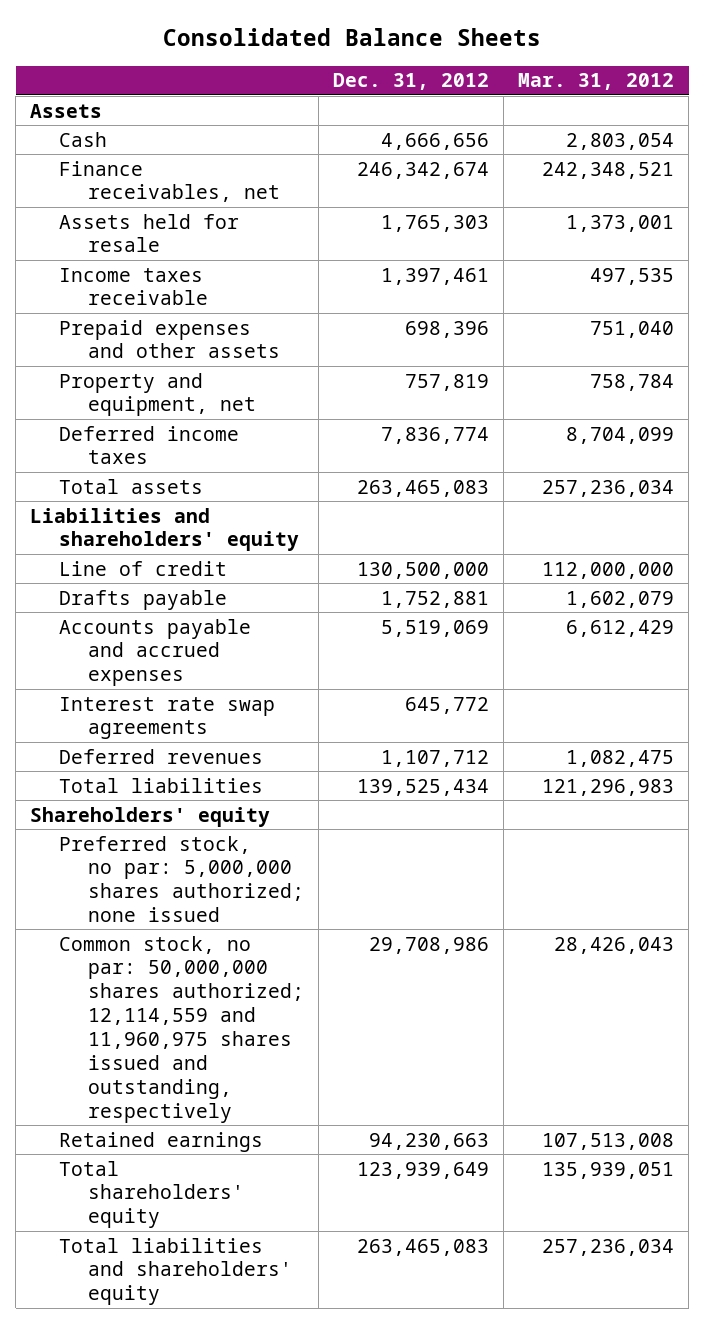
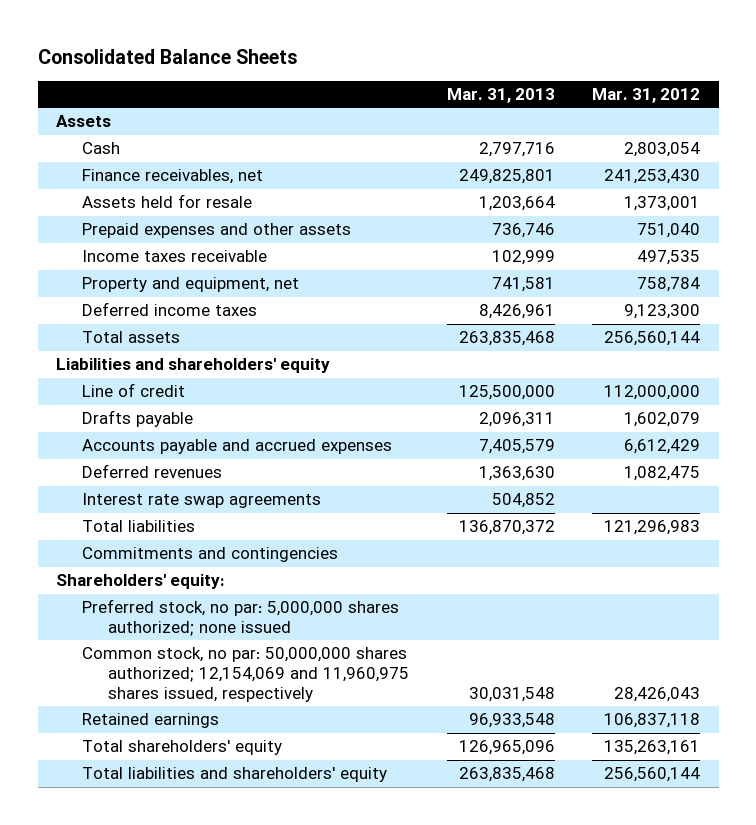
[333,73,490,91] Dec. 31, 2012 -> none
none -> [446,87,555,103] Mar. 31, 2013
[542,161,675,179] 242,348,521 -> [603,169,700,185] 241,253,430
[59,267,209,306] Income taxes receivable -> [82,250,268,263] Income taxes receivable
[566,426,675,444] 8,704,099 -> [623,304,700,320] 9,123,300
[542,479,675,497] 257,236,034 -> [603,331,700,347] 256,560,144
[59,696,276,740] Interest rate swap agreements -> [82,493,322,509] Interest rate swap agreements
none -> [82,547,339,563] Commitments and contingencies
[30,806,271,827] Shareholders' equity -> [56,574,226,590] Shareholders' equity:
[59,935,305,1123] Common stock, no par: 50,000,000 shares authorized; 12,114,559 and 11,960,975 shares issued and outstanding, respectively -> [82,647,410,702] Common stock, no par: 50,000,000 shares authorized; 12,154,069 and 11,960,975 shares issued, respectively
[542,1132,675,1150] 107,513,008 -> [603,713,700,729] 106,837,118
[542,1161,675,1179] 135,939,051 -> [603,740,700,756] 135,263,161
[542,1238,675,1256] 257,236,034 -> [603,767,700,783] 256,560,144

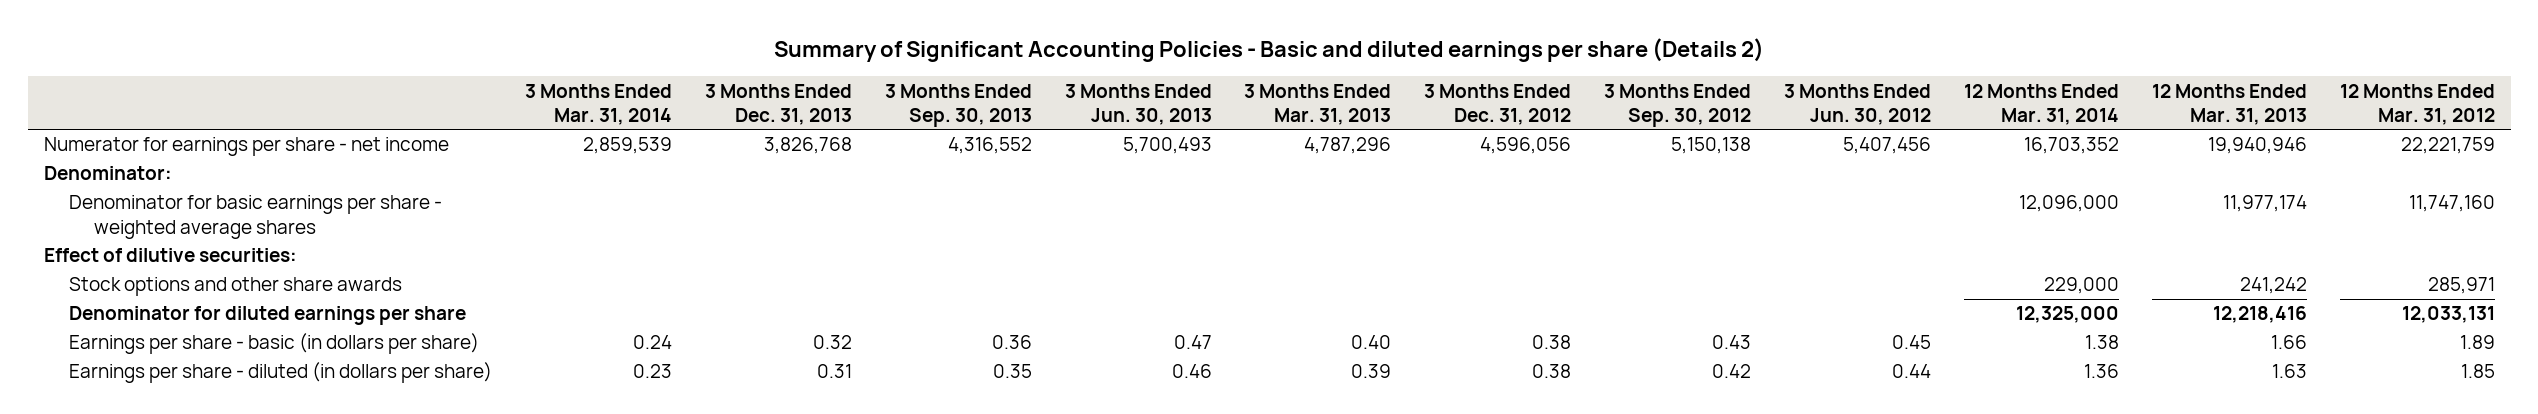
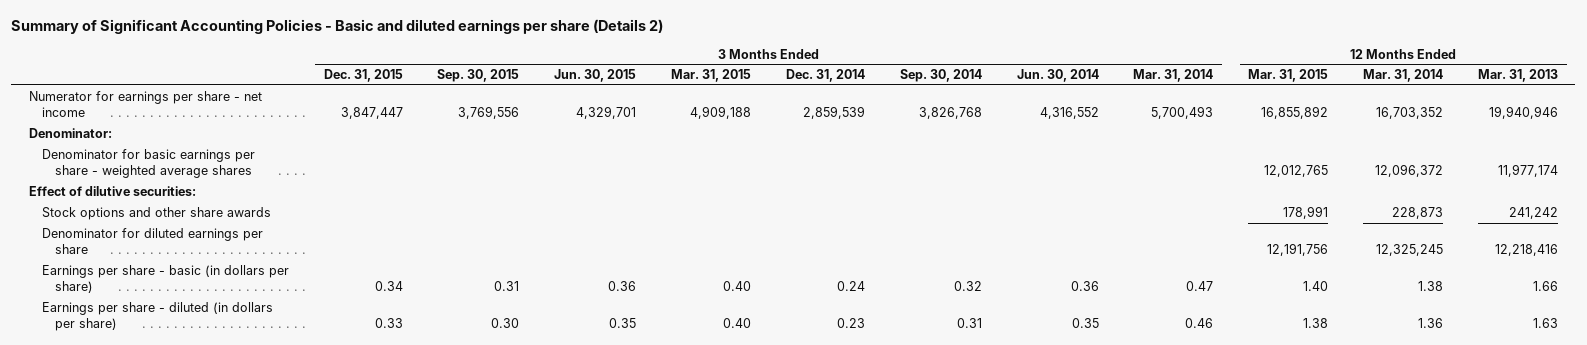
[704,83,852,125] 3 Months Ended Dec. 31, 2013 -> none
[884,83,1032,127] 3 Months Ended Sep. 30, 2013 -> none
[1064,83,1212,125] 3 Months Ended Jun. 30, 2013 -> none
[1244,83,1392,125] 3 Months Ended Mar. 31, 2013 -> none
[1424,83,1572,125] 3 Months Ended Dec. 31, 2012 -> none
[1604,83,1752,127] 3 Months Ended Sep. 30, 2012 -> none
[1783,83,1931,125] 3 Months Ended Jun. 30, 2012 -> none
[2339,83,2495,125] 12 Months Ended Mar. 31, 2012 -> none
none -> [323,69,403,83] Dec. 31, 2015
none -> [437,69,520,83] Sep. 30, 2015
none -> [554,69,637,83] Jun. 30, 2015
none -> [671,69,752,83] Mar. 31, 2015
none -> [785,69,865,83] Dec. 31, 2014
none -> [899,69,982,83] Sep. 30, 2014
none -> [1016,69,1099,83] Jun. 30, 2014
none -> [1248,69,1329,83] Mar. 31, 2015
[583,137,673,155] 2,859,539 -> [1151,106,1214,120] 5,700,493
[2018,195,2119,213] 12,096,000 -> [1375,164,1444,178] 12,096,372
[2043,277,2119,295] 229,000 -> [1392,206,1444,219] 228,873
[2015,306,2119,324] 12,325,000 -> [1376,244,1444,257] 12,325,245
[633,335,673,350] 0.24 -> [1186,281,1214,292] 0.47
[633,364,673,379] 0.23 -> [1185,318,1214,329] 0.46

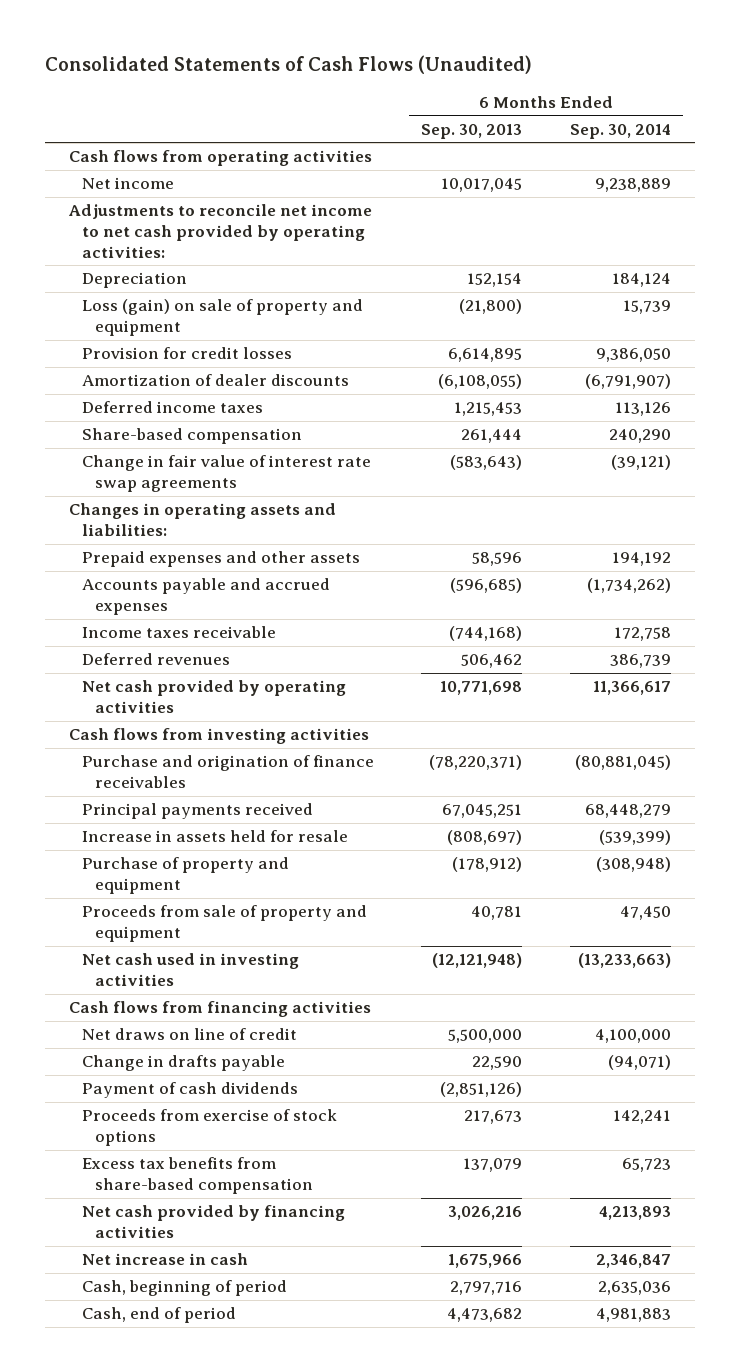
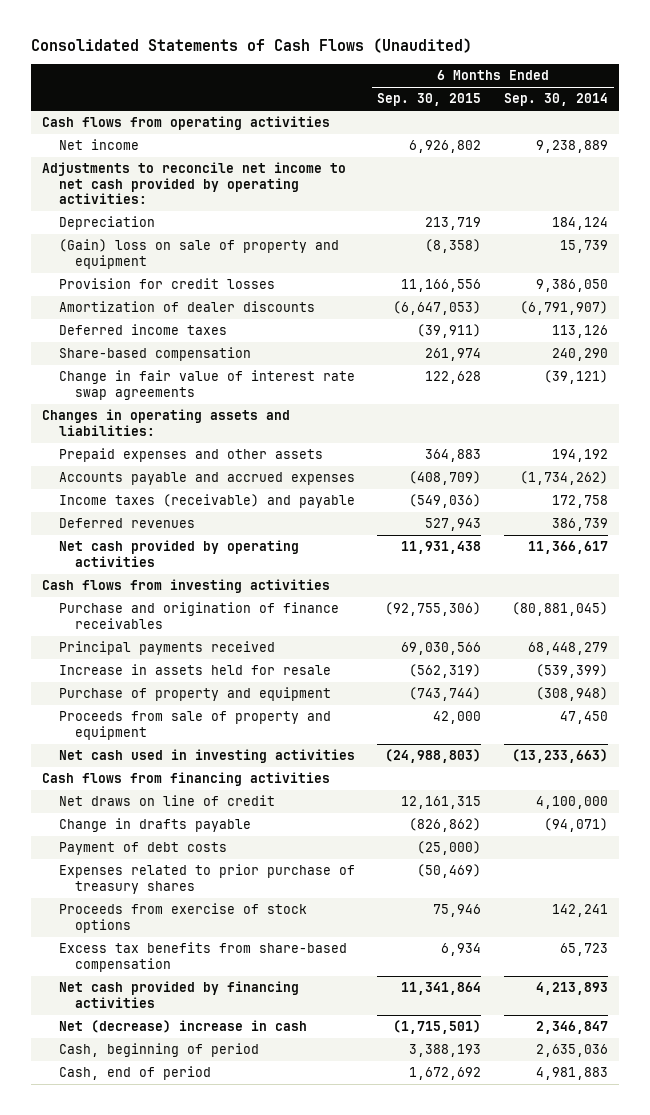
[421,123,523,139] Sep. 30, 2013 -> none
none -> [377,93,482,107] Sep. 30, 2015
[81,299,363,336] Loss (gain) on sale of property and equipment -> [58,239,339,269] (Gain) loss on sale of property and equipment
[81,626,276,639] Income taxes receivable -> [58,494,355,509] Income taxes (receivable) and payable
[81,1082,298,1099] Payment of cash dividends -> none
none -> [58,842,227,856] Payment of debt costs
none -> [58,864,355,894] Expenses related to prior purchase of treasury shares
[81,1253,248,1266] Net increase in cash -> [58,1020,307,1034] Net (decrease) increase in cash

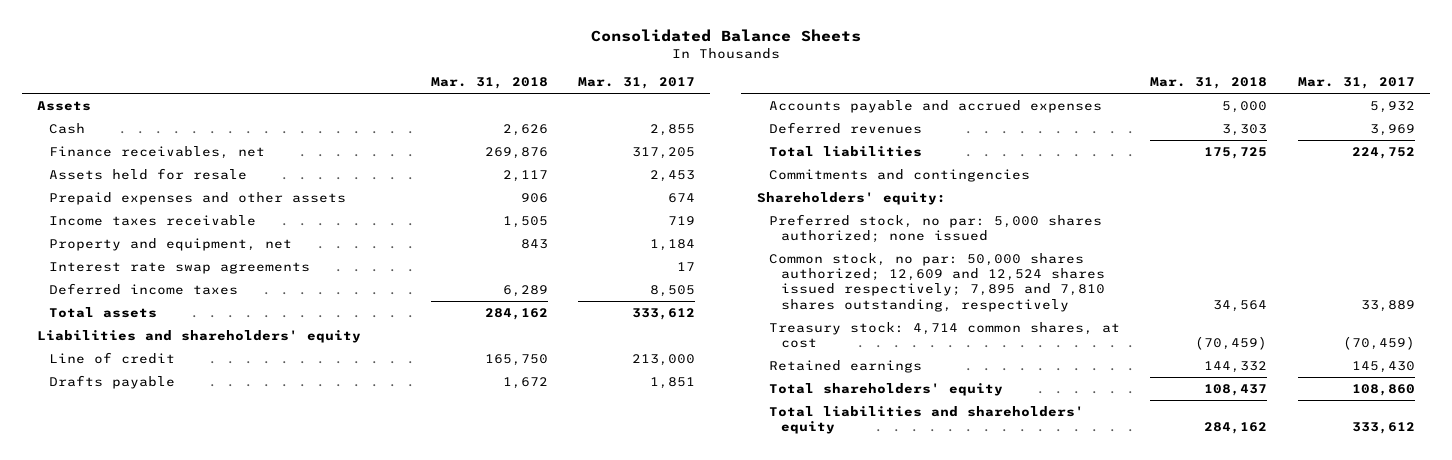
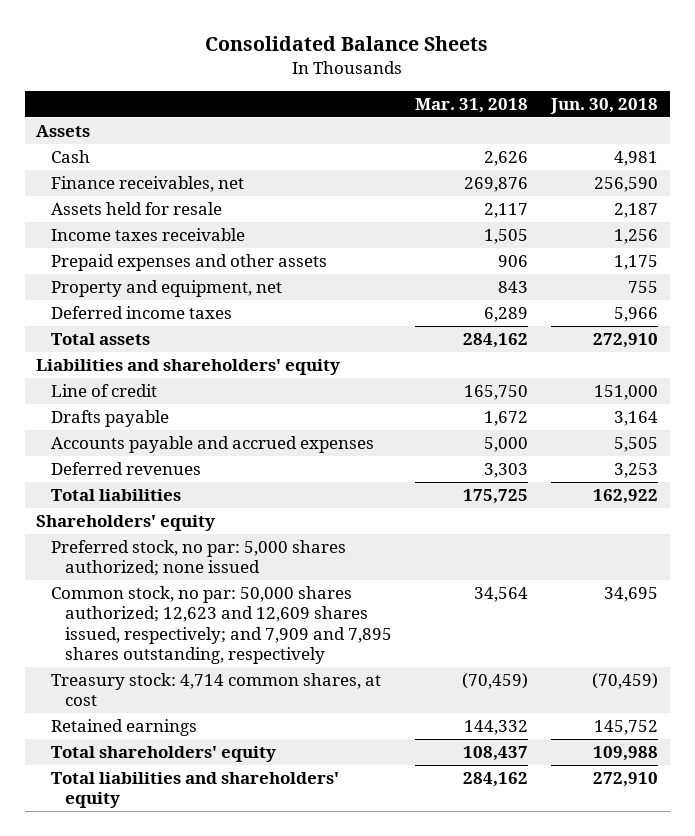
[578,77,696,90] Mar. 31, 2017 -> none
none -> [550,98,659,115] Jun. 30, 2018
[49,191,347,205] Prepaid expenses and other assets -> [50,253,327,271] Prepaid expenses and other assets
[49,261,311,274] Interest rate swap agreements -> none
[768,168,1030,182] Commitments and contingencies -> none
[756,191,946,205] Shareholders' equity: -> [36,514,216,531] Shareholders' equity
[768,252,1105,312] Common stock, no par: 50,000 shares authorized; 12,609 and 12,524 shares issued respectively; 7,895 and 7,810 shares outstanding, respectively -> [50,585,392,664] Common stock, no par: 50,000 shares authorized; 12,623 and 12,609 shares issued, respectively; and 7,909 and 7,895 shares outstanding, respectively

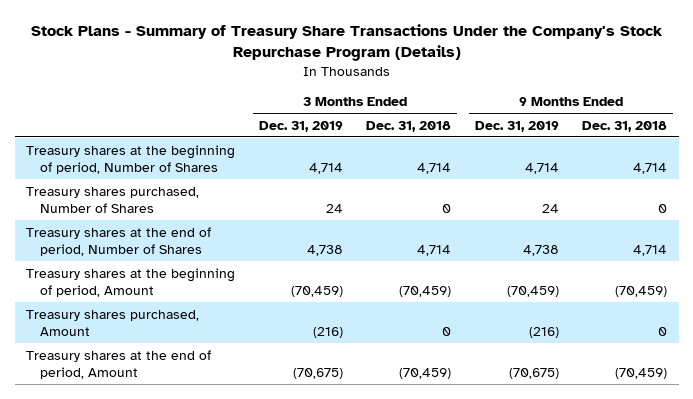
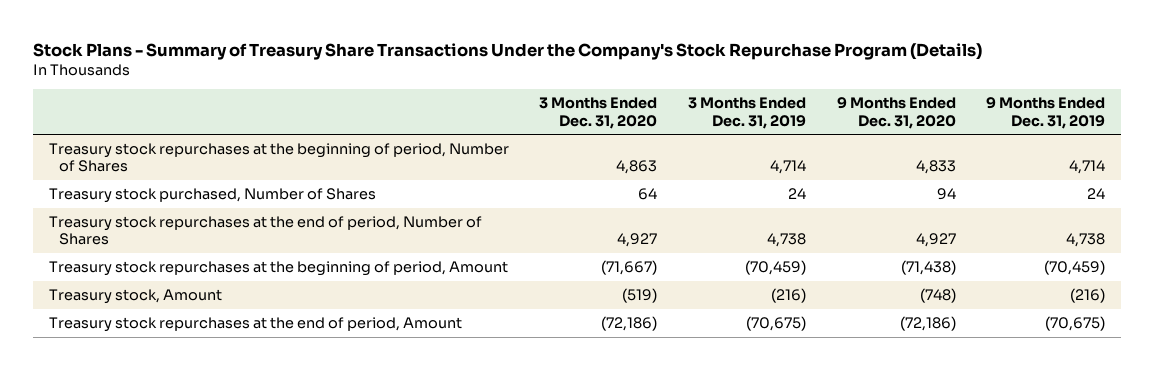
[366,120,452,132] Dec. 31, 2018 -> none
[581,120,667,132] Dec. 31, 2018 -> none
none -> [539,97,658,129] 3 Months Ended Dec. 31, 2020
none -> [836,97,956,129] 9 Months Ended Dec. 31, 2020
[26,144,236,174] Treasury shares at the beginning of period, Number of Shares -> [48,142,509,173] Treasury stock repurchases at the beginning of period, Number of Shares
[26,186,200,213] Treasury shares purchased, Number of Shares -> [48,187,376,203] Treasury stock purchased, Number of Shares
[26,226,212,256] Treasury shares at the end of period, Number of Shares -> [48,215,482,246] Treasury stock repurchases at the end of period, Number of Shares
[26,267,236,297] Treasury shares at the beginning of period, Amount -> [48,260,508,276] Treasury stock repurchases at the beginning of period, Amount
[26,309,200,336] Treasury shares purchased, Amount -> [48,288,222,304] Treasury stock, Amount
[26,349,212,379] Treasury shares at the end of period, Amount -> [48,316,462,332] Treasury stock repurchases at the end of period, Amount

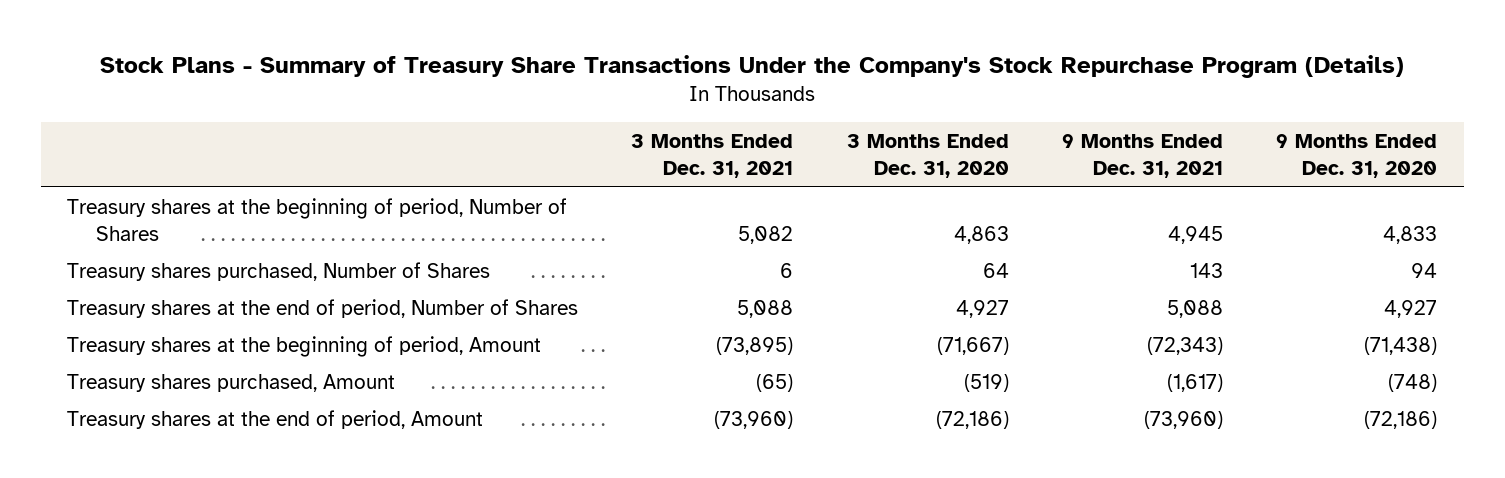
[688,97,807,129] 3 Months Ended Dec. 31, 2019 -> none
[986,97,1106,129] 9 Months Ended Dec. 31, 2019 -> none
none -> [631,133,794,179] 3 Months Ended Dec. 31, 2021
none -> [1062,133,1224,179] 9 Months Ended Dec. 31, 2021
[48,142,509,173] Treasury stock repurchases at the beginning of period, Number of Shares -> [67,197,568,241] Treasury shares at the beginning of period, Number of Shares
[48,187,376,203] Treasury stock purchased, Number of Shares -> [67,261,491,281] Treasury shares purchased, Number of Shares
[48,215,482,246] Treasury stock repurchases at the end of period, Number of Shares -> [67,298,579,318] Treasury shares at the end of period, Number of Shares
[48,260,508,276] Treasury stock repurchases at the beginning of period, Amount -> [67,335,542,357] Treasury shares at the beginning of period, Amount
[48,288,222,304] Treasury stock, Amount -> [67,373,396,392] Treasury shares purchased, Amount
[48,316,462,332] Treasury stock repurchases at the end of period, Amount -> [67,409,484,429] Treasury shares at the end of period, Amount

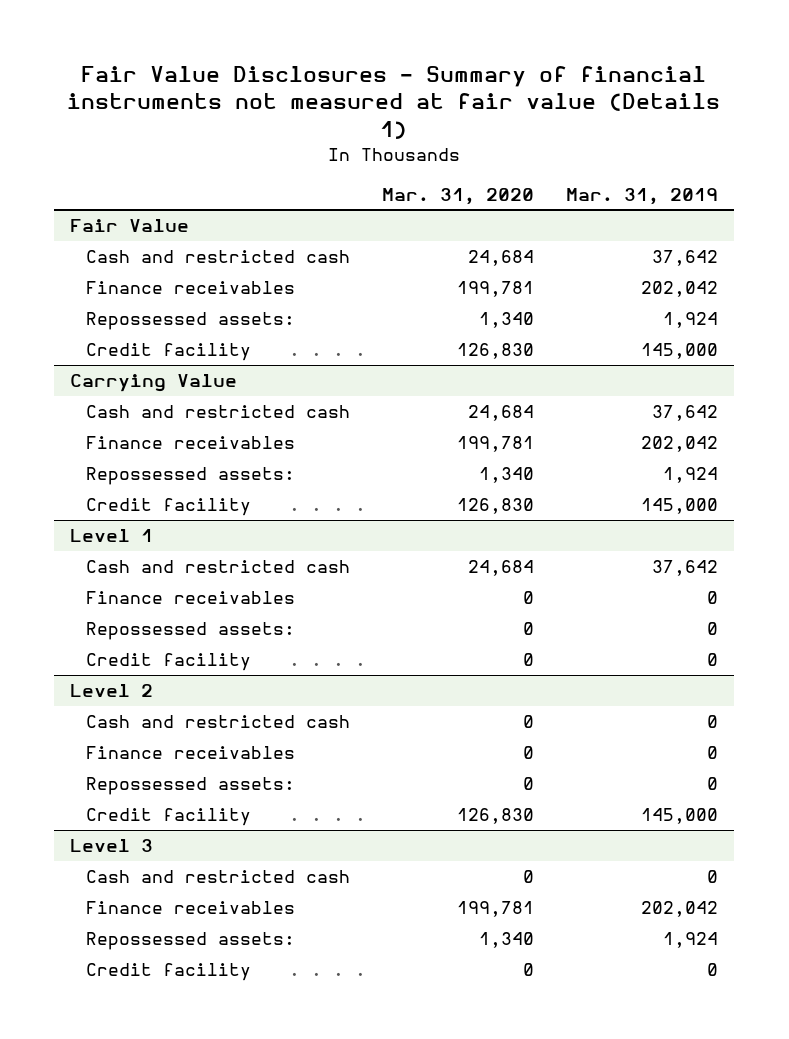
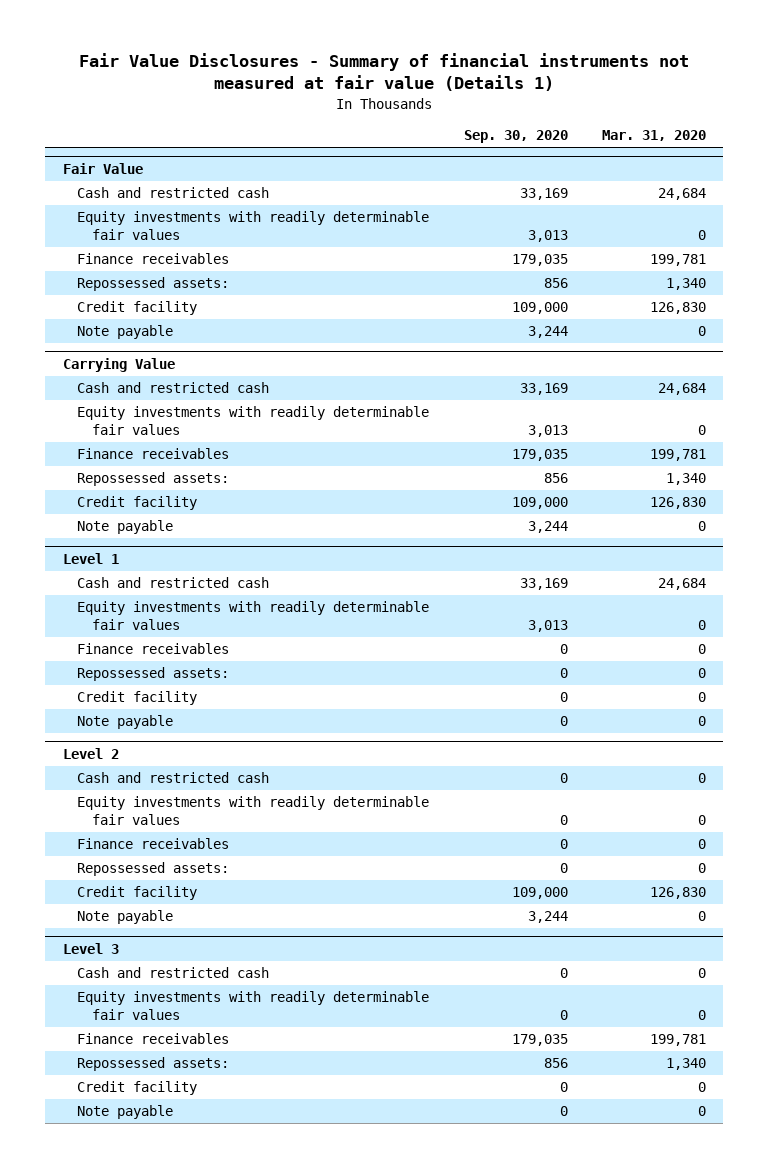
[566,187,719,205] Mar. 31, 2019 -> none
none -> [463,130,568,144] Sep. 30, 2020
none -> [77,211,430,241] Equity investments with readily determinable fair values
none -> [77,325,174,340] Note payable
none -> [77,406,430,436] Equity investments with readily determinable fair values
none -> [77,520,174,535] Note payable
none -> [77,601,430,631] Equity investments with readily determinable fair values
none -> [77,715,174,730] Note payable
none -> [77,796,430,826] Equity investments with readily determinable fair values
none -> [77,910,174,925] Note payable
none -> [77,991,430,1021] Equity investments with readily determinable fair values
none -> [77,1105,174,1120] Note payable

